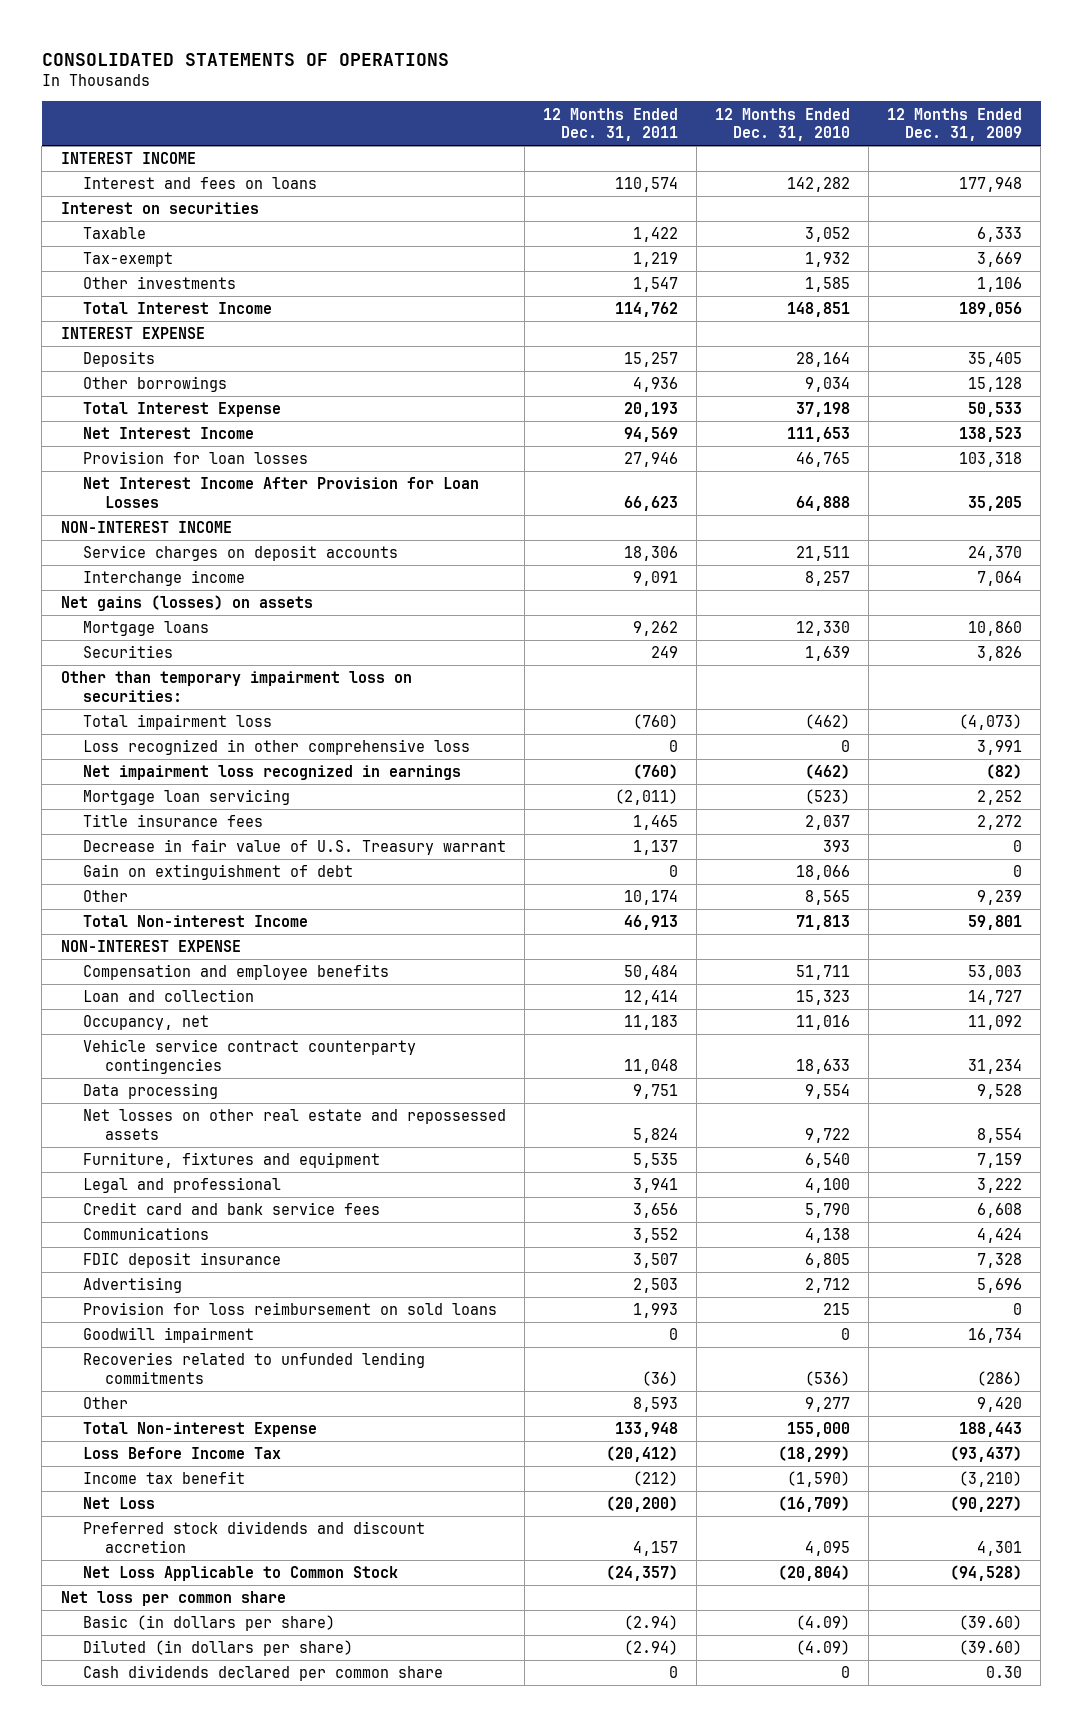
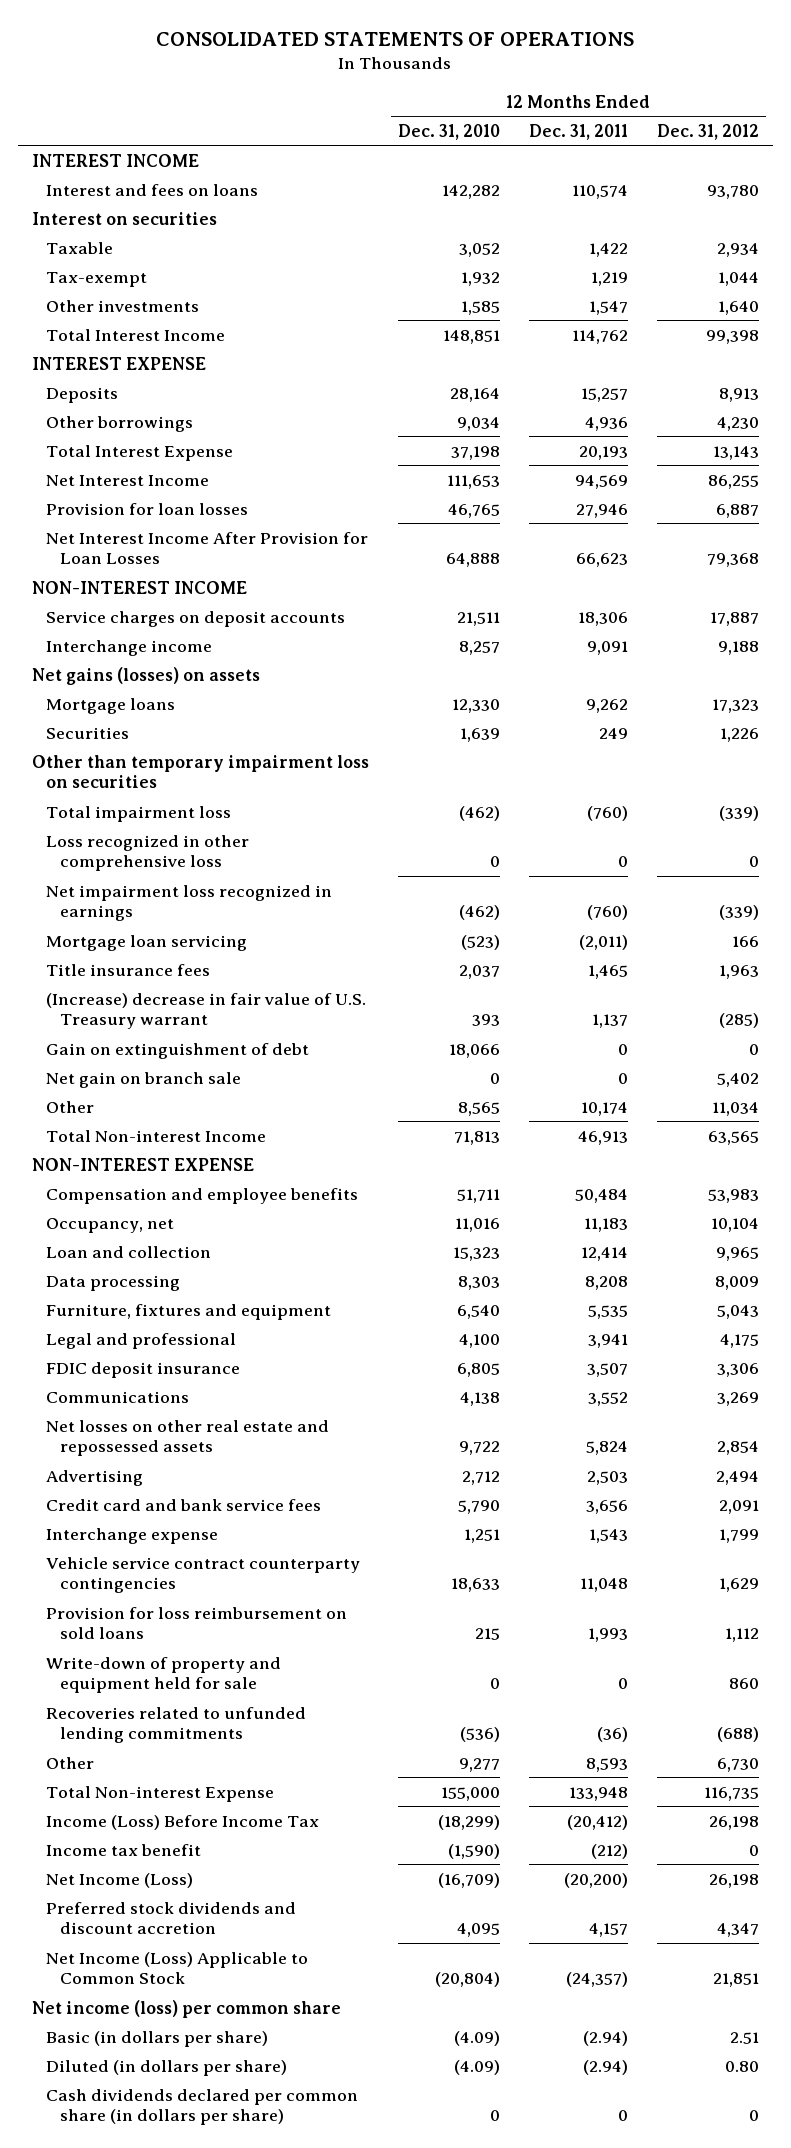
[886,107,1022,142] 12 Months Ended Dec. 31, 2009 -> none
none -> [656,123,759,140] Dec. 31, 2012
[60,671,412,702] Other than temporary impairment loss on securities: -> [32,754,370,789] Other than temporary impairment loss on securities
[82,839,506,856] Decrease in fair value of U.S. Treasury warrant -> [46,992,367,1030] (Increase) decrease in fair value of U.S. Treasury warrant
none -> [46,1071,242,1088] Net gain on branch sale
[82,989,254,1003] Loan and collection -> [46,1245,212,1258] Loan and collection
[632,1084,678,1100] 9,751 -> [584,1275,628,1290] 8,208
[804,1084,850,1100] 9,554 -> [458,1275,501,1290] 8,303
[82,1227,209,1241] Communications -> [46,1390,190,1403] Communications
[82,1109,506,1140] Net losses on other real estate and repossessed assets -> [46,1419,330,1457] Net losses on other real estate and repossessed assets
[82,1202,380,1216] Credit card and bank service fees -> [46,1498,322,1511] Credit card and bank service fees
none -> [46,1527,219,1544] Interchange expense
[82,1039,416,1074] Vehicle service contract counterparty contingencies -> [46,1556,361,1594] Vehicle service contract counterparty contingencies
[82,1327,254,1344] Goodwill impairment -> none
none -> [46,1656,282,1694] Write-down of property and equipment held for sale
[82,1447,281,1460] Loss Before Income Tax -> [46,1814,320,1830] Income (Loss) Before Income Tax
[82,1497,155,1510] Net Loss -> [46,1872,194,1888] Net Income (Loss)
[82,1566,398,1582] Net Loss Applicable to Common Stock -> [46,1951,309,1985] Net Income (Loss) Applicable to Common Stock
[60,1591,286,1607] Net loss per common share -> [32,1999,342,2018] Net income (loss) per common share
[82,1665,443,1682] Cash dividends declared per common share -> [46,2088,359,2126] Cash dividends declared per common share (in dollars per share)

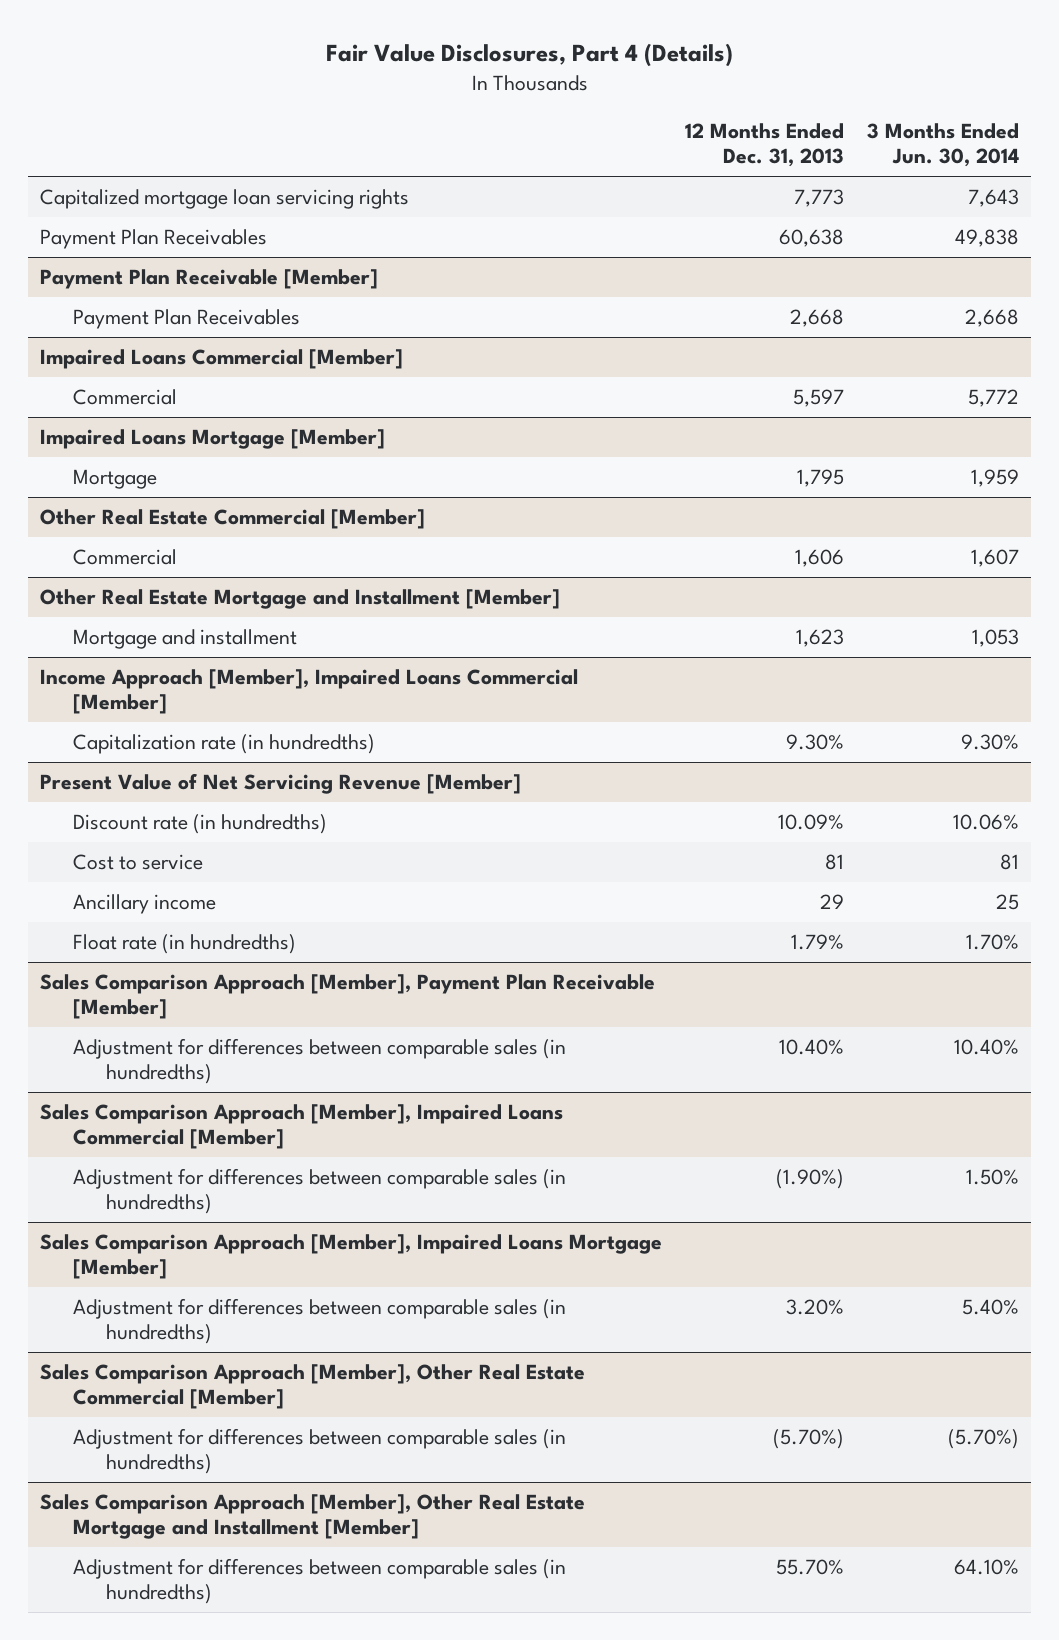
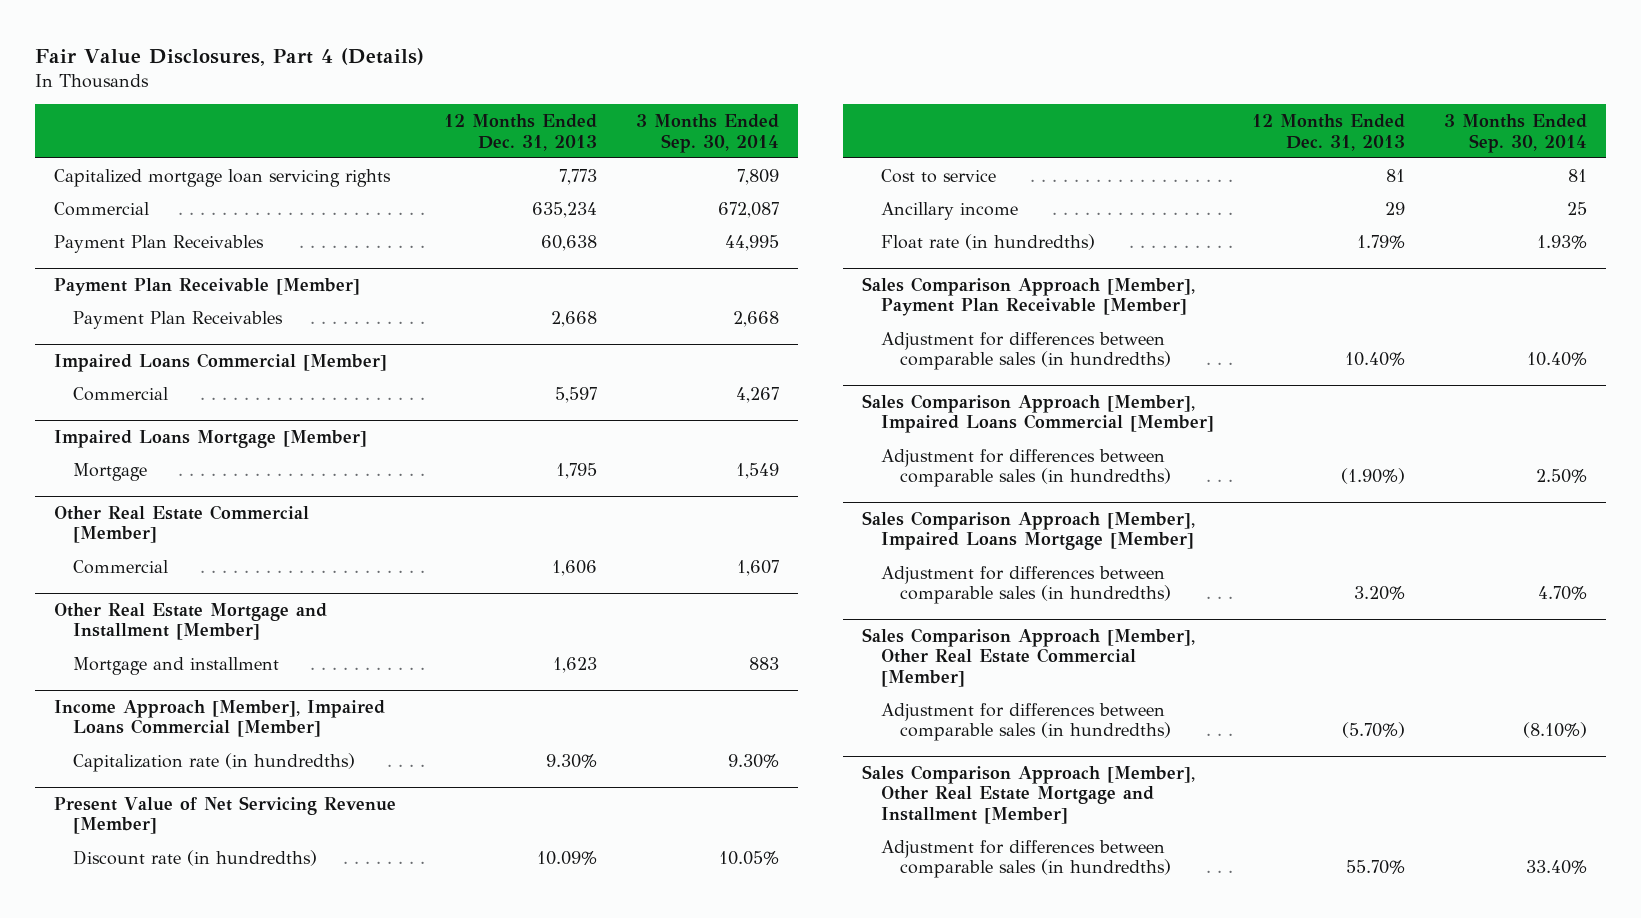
[867,123,1020,168] 3 Months Ended Jun. 30, 2014 -> none
none -> [635,114,779,153] 3 Months Ended Sep. 30, 2014
none -> [54,201,150,216] Commercial

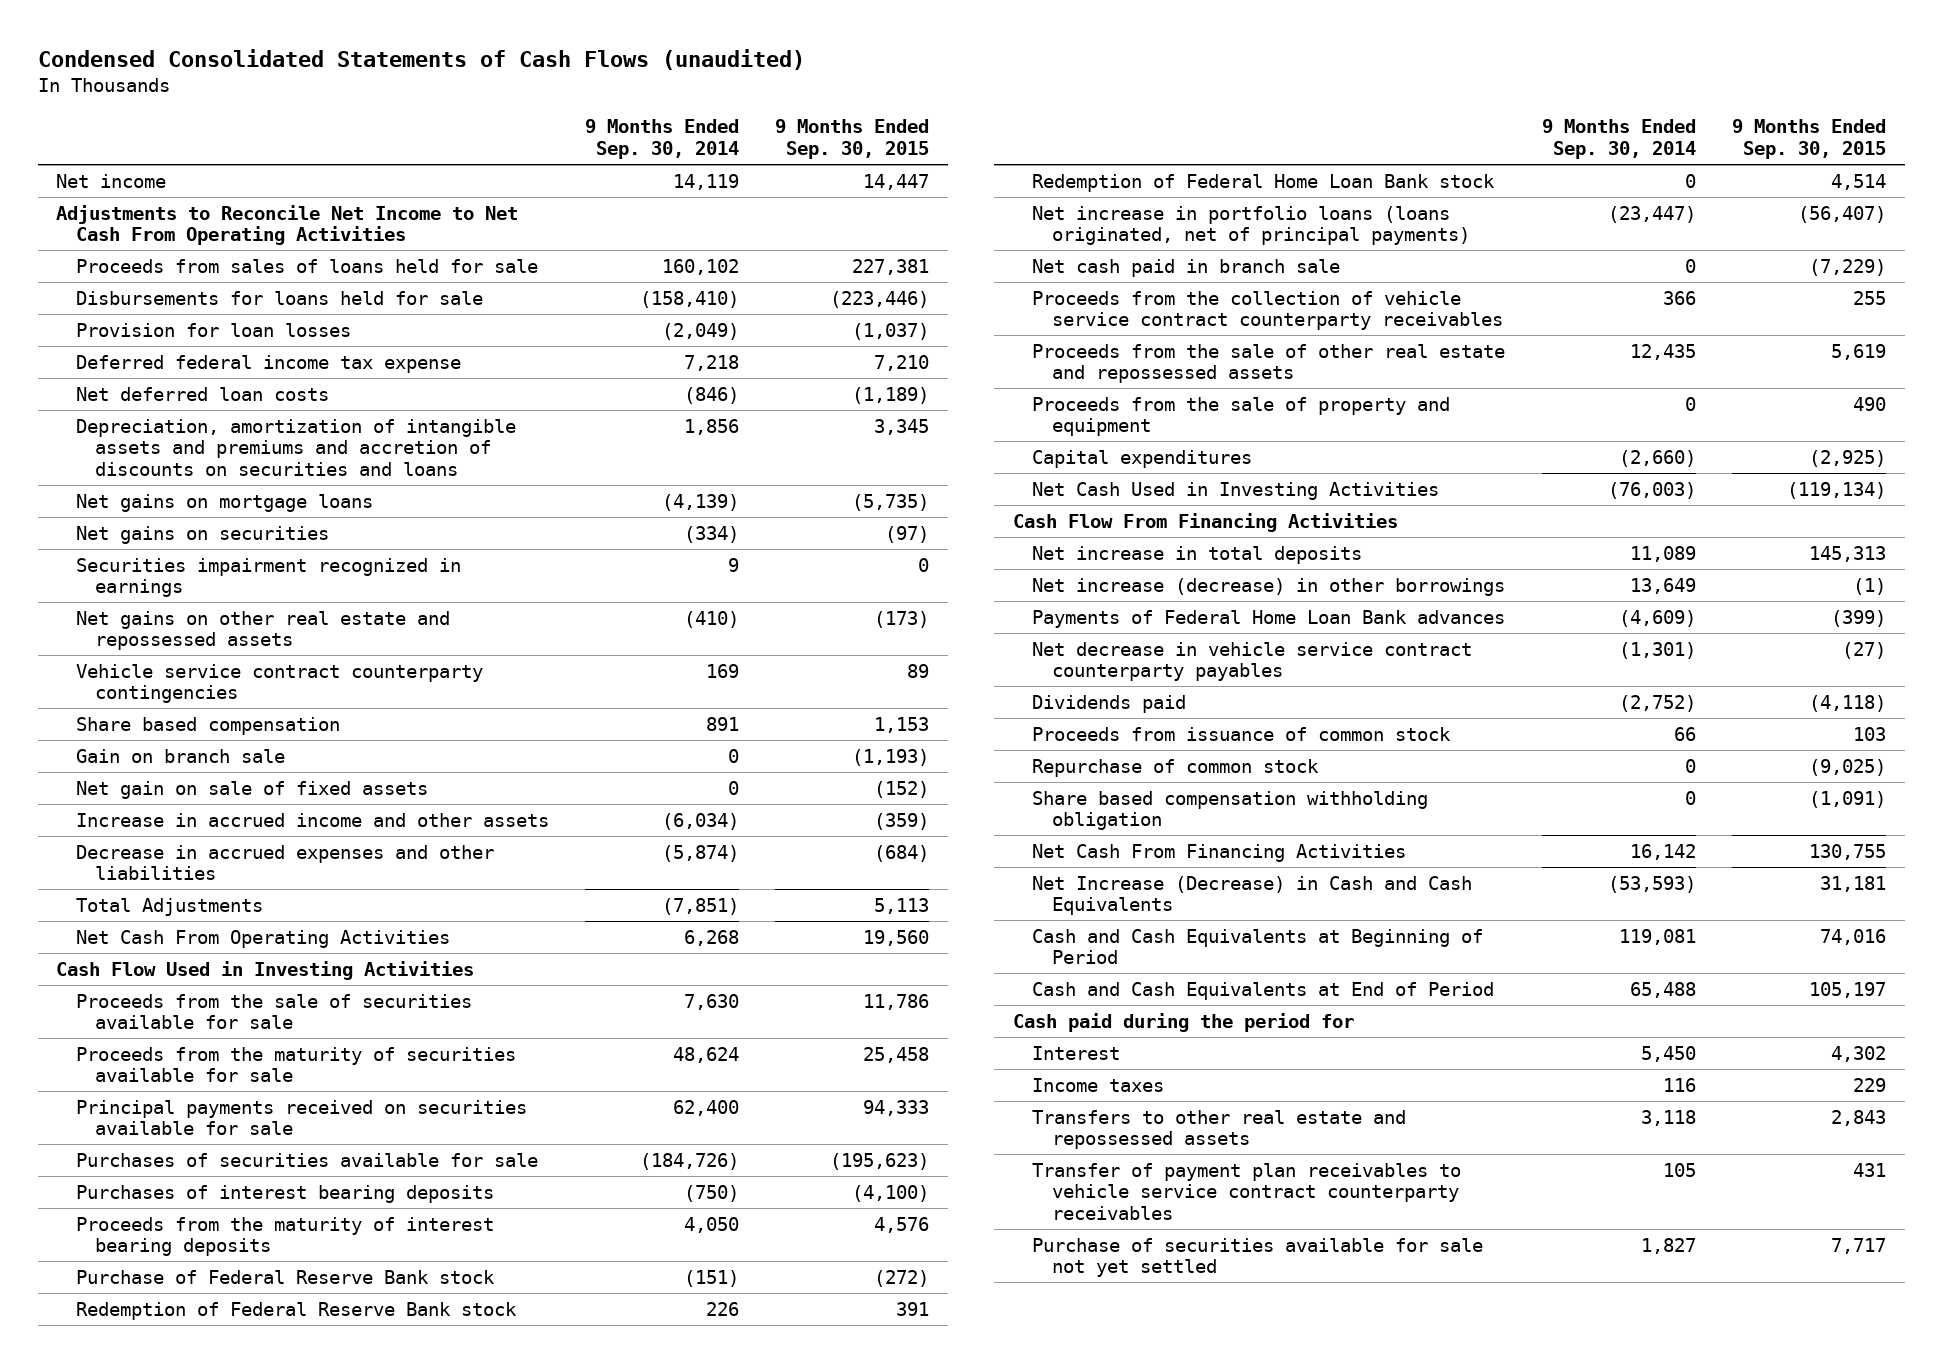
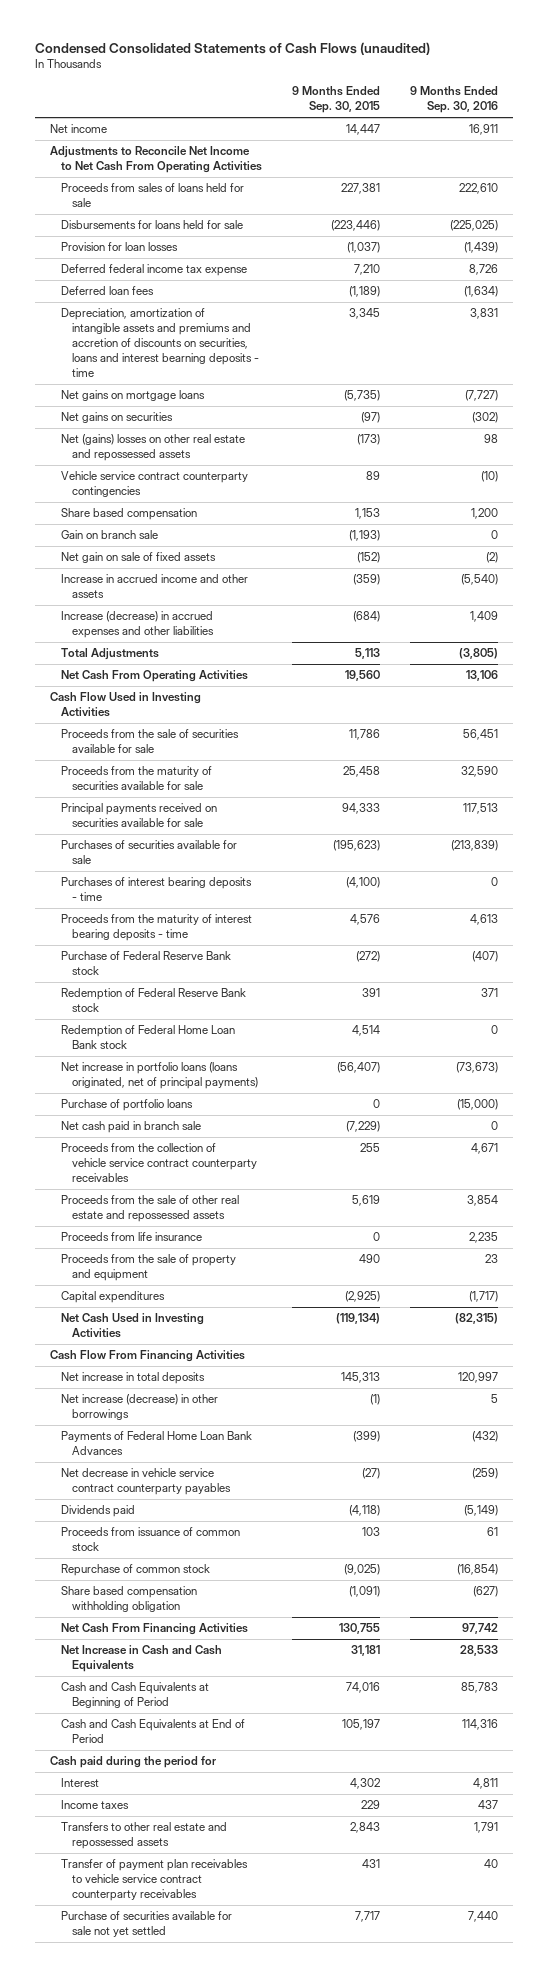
[584,119,739,160] 9 Months Ended Sep. 30, 2014 -> none
none -> [409,86,498,114] 9 Months Ended Sep. 30, 2016
[75,386,329,401] Net deferred loan costs -> [60,286,154,296] Deferred loan fees
[75,418,516,477] Depreciation, amortization of intangible assets and premiums and accretion of discounts on securities and loans -> [60,308,259,378] Depreciation, amortization of intangible assets and premiums and accretion of discounts on securities, loans and interest bearning deposits - time
[75,557,461,598] Securities impairment recognized in earnings -> none
[75,610,450,651] Net gains on other real estate and repossessed assets -> [60,434,245,462] Net (gains) losses on other real estate and repossessed assets
[75,844,494,881] Decrease in accrued expenses and other liabilities -> [60,611,214,639] Increase (decrease) in accrued expenses and other liabilities
[75,1184,494,1203] Purchases of interest bearing deposits -> [60,877,252,902] Purchases of interest bearing deposits - time
[75,1216,494,1257] Proceeds from the maturity of interest bearing deposits -> [60,914,252,942] Proceeds from the maturity of interest bearing deposits - time
none -> [60,1099,193,1112] Purchase of portfolio loans
none -> [60,1232,202,1242] Proceeds from life insurance
[1032,609,1506,628] Payments of Federal Home Loan Bank advances -> [60,1431,252,1456] Payments of Federal Home Loan Bank Advances
[1032,875,1473,916] Net Increase (Decrease) in Cash and Cash Equivalents -> [60,1645,222,1673] Net Increase in Cash and Cash Equivalents

